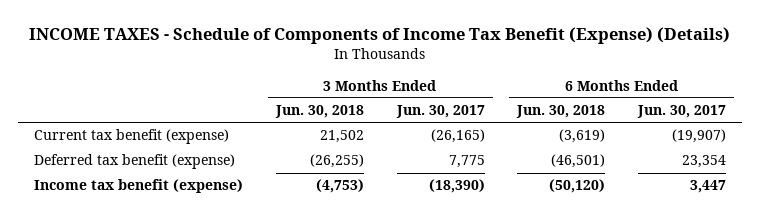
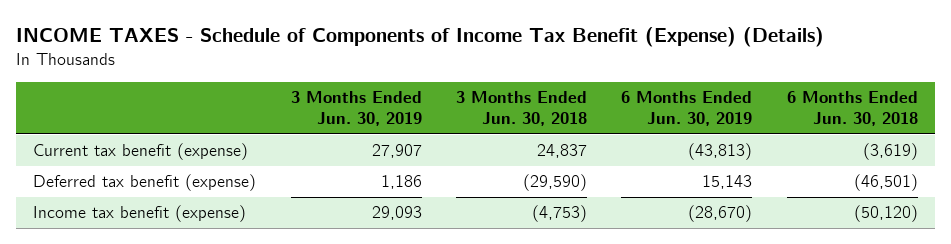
[395,105,485,119] Jun. 30, 2017 -> none
[636,105,726,119] Jun. 30, 2017 -> none
none -> [290,91,422,127] 3 Months Ended Jun. 30, 2019
none -> [621,91,753,127] 6 Months Ended Jun. 30, 2019
[319,130,364,144] 21,502 -> [537,144,588,159] 24,837
[309,154,364,169] (26,255) -> [523,174,588,192] (29,590)

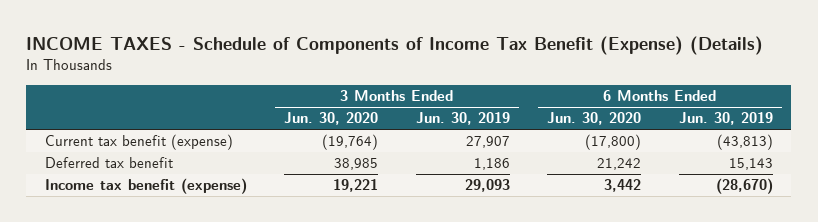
[456,91,588,127] 3 Months Ended Jun. 30, 2018 -> none
[786,91,918,127] 6 Months Ended Jun. 30, 2018 -> none
none -> [284,112,379,126] Jun. 30, 2020
none -> [547,112,642,126] Jun. 30, 2020
[33,174,257,192] Deferred tax benefit (expense) -> [44,157,173,169] Deferred tax benefit

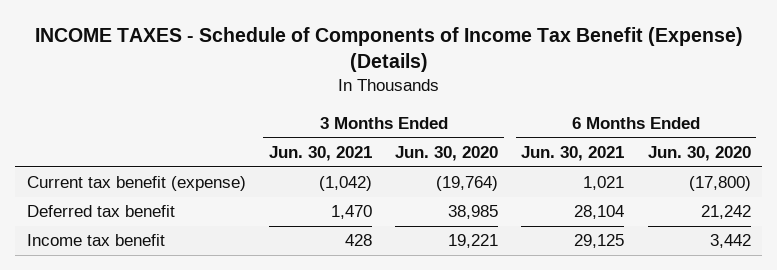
[415,112,510,126] Jun. 30, 2019 -> none
[678,112,773,126] Jun. 30, 2019 -> none
none -> [268,146,372,162] Jun. 30, 2021
none -> [521,146,625,162] Jun. 30, 2021
[44,178,247,195] Income tax benefit (expense) -> [26,234,165,247] Income tax benefit

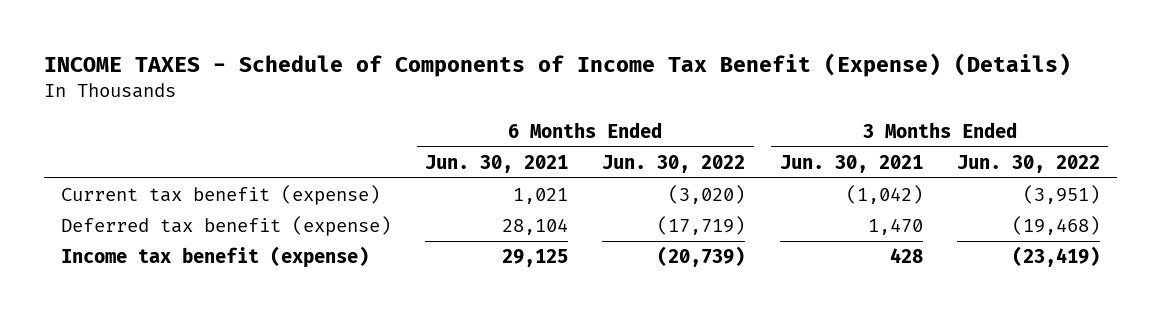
[395,146,499,162] Jun. 30, 2020 -> none
[647,146,751,162] Jun. 30, 2020 -> none
none -> [602,154,746,173] Jun. 30, 2022
none -> [956,154,1100,173] Jun. 30, 2022
[26,205,175,218] Deferred tax benefit -> [61,215,392,236] Deferred tax benefit (expense)
[26,234,165,247] Income tax benefit -> [61,245,370,268] Income tax benefit (expense)

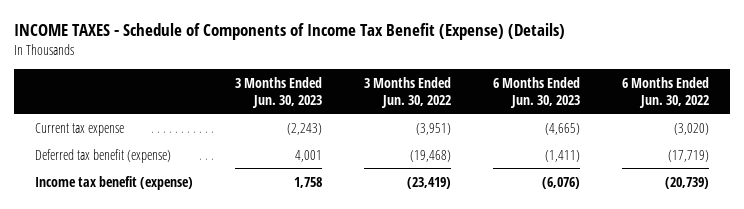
[425,154,569,173] Jun. 30, 2021 -> none
[779,154,923,173] Jun. 30, 2021 -> none
none -> [235,77,323,108] 3 Months Ended Jun. 30, 2023
none -> [492,77,580,108] 6 Months Ended Jun. 30, 2023
[61,184,381,205] Current tax benefit (expense) -> [35,122,125,136] Current tax expense

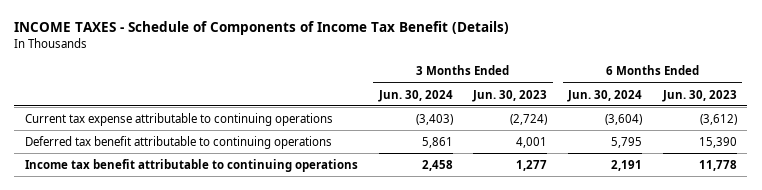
[14,23,566,41] INCOME TAXES - Schedule of Components of Income Tax Benefit (Expense) (Details) -> [14,21,510,36] INCOME TAXES - Schedule of Components of Income Tax Benefit (Details)
[363,77,451,108] 3 Months Ended Jun. 30, 2022 -> none
[621,77,709,108] 6 Months Ended Jun. 30, 2022 -> none
none -> [377,89,453,102] Jun. 30, 2024
none -> [567,89,643,102] Jun. 30, 2024
[35,122,125,136] Current tax expense -> [24,112,333,126] Current tax expense attributable to continuing operations
[287,122,323,135] (2,243) -> [510,113,548,125] (2,724)
[544,122,580,135] (4,665) -> [699,113,737,125] (3,612)
[35,148,172,163] Deferred tax benefit (expense) -> [24,135,332,149] Deferred tax benefit attributable to continuing operations
[544,149,580,162] (1,411) -> [698,136,737,148] 15,390
[35,175,194,190] Income tax benefit (expense) -> [24,158,358,172] Income tax benefit attributable to continuing operations
[294,176,323,188] 1,758 -> [516,159,548,171] 1,277
[541,176,580,189] (6,076) -> [698,159,737,171] 11,778

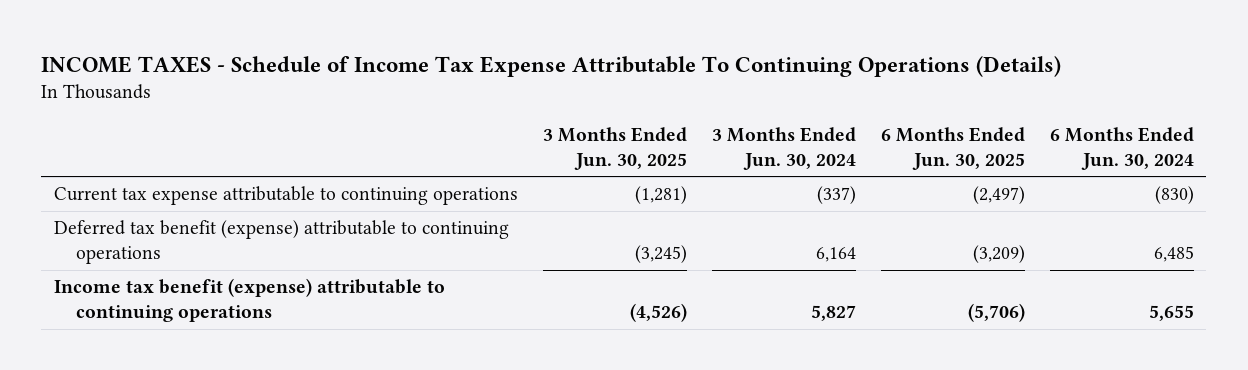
[14,21,510,36] INCOME TAXES - Schedule of Components of Income Tax Benefit (Details) -> [41,55,1062,77] INCOME TAXES - Schedule of Income Tax Expense Attributable To Continuing Operations (Details)
[472,89,548,102] Jun. 30, 2023 -> none
[661,89,737,102] Jun. 30, 2023 -> none
none -> [542,126,687,170] 3 Months Ended Jun. 30, 2025
none -> [880,126,1025,170] 6 Months Ended Jun. 30, 2025
[415,113,453,125] (3,403) -> [816,186,856,205] (337)
[605,113,643,125] (3,604) -> [1154,186,1194,205] (830)
[24,135,332,149] Deferred tax benefit attributable to continuing operations -> [53,220,509,265] Deferred tax benefit (expense) attributable to continuing operations
[421,136,453,148] 5,861 -> [815,247,856,263] 6,164
[611,136,643,148] 5,795 -> [1153,246,1194,263] 6,485
[24,158,358,172] Income tax benefit attributable to continuing operations -> [53,278,445,323] Income tax benefit (expense) attributable to continuing operations
[421,159,453,171] 2,458 -> [810,305,856,322] 5,827
[611,159,643,171] 2,191 -> [1148,305,1194,322] 5,655

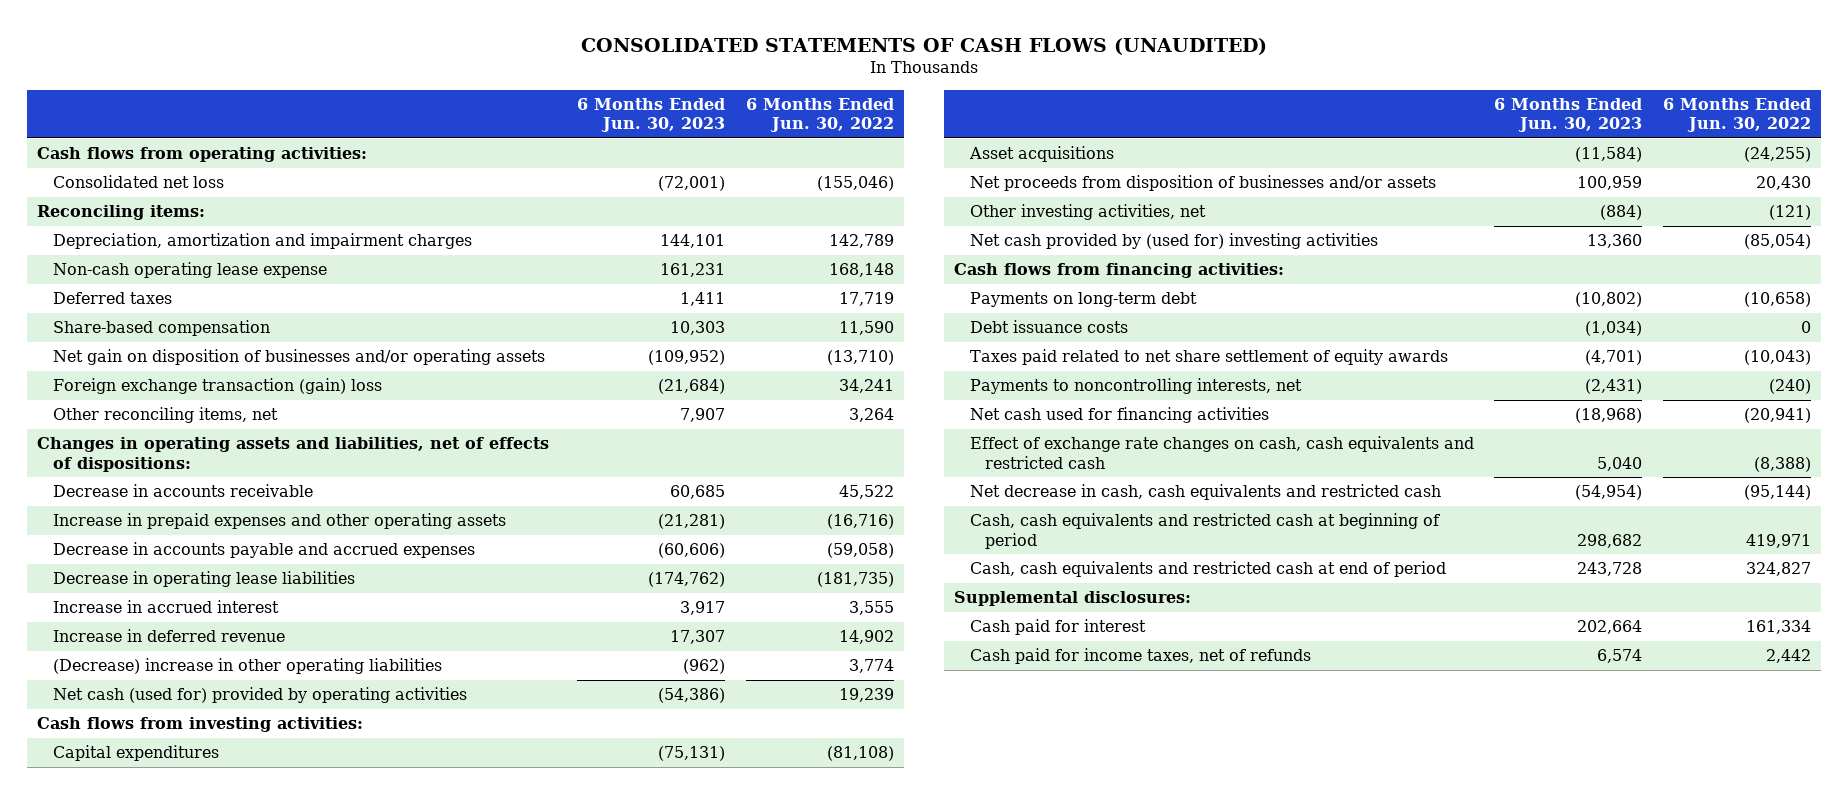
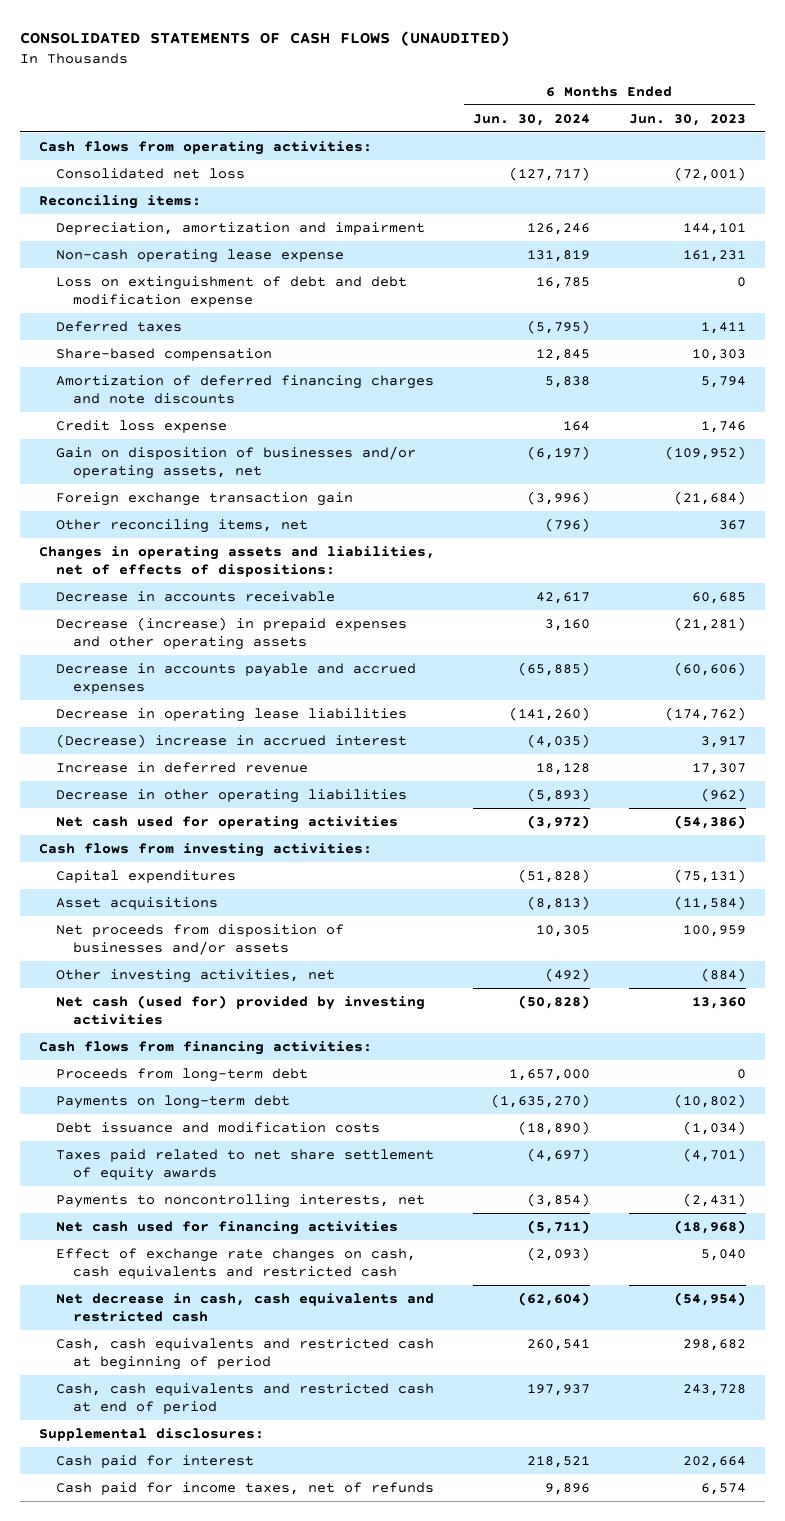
[745,97,894,133] 6 Months Ended Jun. 30, 2022 -> none
none -> [473,113,591,126] Jun. 30, 2024
[52,233,472,250] Depreciation, amortization and impairment charges -> [55,221,425,235] Depreciation, amortization and impairment
none -> [55,275,407,307] Loss on extinguishment of debt and debt modification expense
none -> [55,374,434,404] Amortization of deferred financing charges and note discounts
none -> [55,419,227,433] Credit loss expense
[52,349,545,366] Net gain on disposition of businesses and/or operating assets -> [55,445,416,479] Gain on disposition of businesses and/or operating assets, net
[52,378,382,395] Foreign exchange transaction (gain) loss -> [55,491,353,506] Foreign exchange transaction gain
[680,408,726,423] 7,907 -> [718,519,746,530] 367
[52,513,506,530] Increase in prepaid expenses and other operating assets -> [55,616,407,650] Decrease (increase) in prepaid expenses and other operating assets
[52,600,279,614] Increase in accrued interest -> [55,733,407,748] (Decrease) increase in accrued interest
[52,658,442,675] (Decrease) increase in other operating liabilities -> [55,788,407,803] Decrease in other operating liabilities
[52,687,467,704] Net cash (used for) provided by operating activities -> [55,815,398,830] Net cash used for operating activities
[969,233,1378,250] Net cash provided by (used for) investing activities -> [55,994,425,1025] Net cash (used for) provided by investing activities
none -> [55,1067,308,1082] Proceeds from long-term debt
[969,320,1128,334] Debt issuance costs -> [55,1121,380,1133] Debt issuance and modification costs

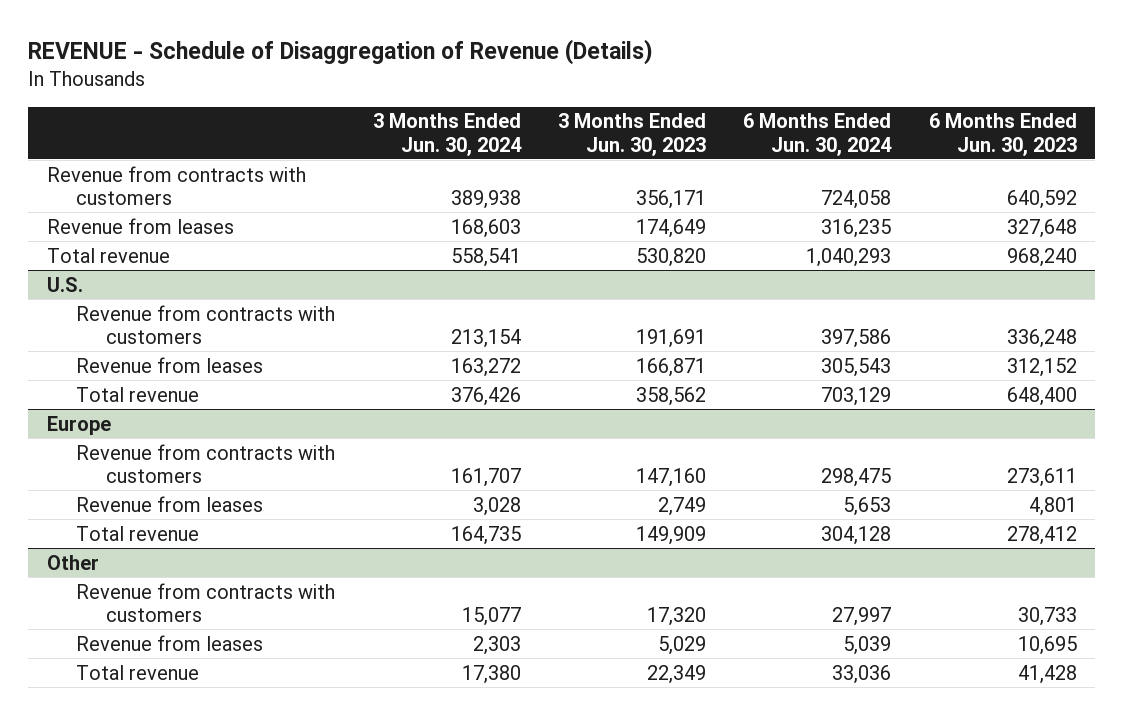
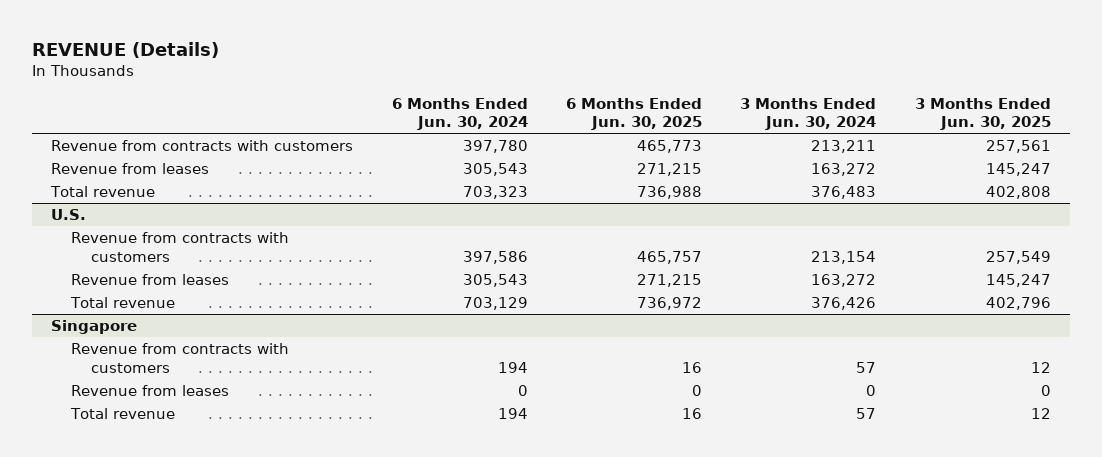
[27,39,653,66] REVENUE - Schedule of Disaggregation of Revenue (Details) -> [32,41,220,58] REVENUE (Details)
[557,113,706,156] 3 Months Ended Jun. 30, 2023 -> none
[928,113,1077,156] 6 Months Ended Jun. 30, 2023 -> none
none -> [566,97,703,131] 6 Months Ended Jun. 30, 2025
none -> [914,97,1051,131] 3 Months Ended Jun. 30, 2025
[450,189,521,209] 389,938 -> [811,140,877,154] 213,211
[821,189,892,209] 724,058 -> [462,140,528,154] 397,780
[450,218,521,238] 168,603 -> [811,163,877,177] 163,272
[821,218,892,238] 316,235 -> [462,163,528,177] 305,543
[450,247,521,267] 558,541 -> [811,186,877,200] 376,483
[806,247,892,267] 1,040,293 -> [462,186,528,200] 703,323
[46,415,111,435] Europe -> none
[46,554,99,570] Other -> none
[76,582,336,622] Revenue from contracts with customers -> none
[76,634,264,651] Revenue from leases -> none
[76,664,200,680] Total revenue -> none
none -> [51,320,138,335] Singapore
[450,467,521,487] 161,707 -> [856,361,877,373] 57
[821,467,892,487] 298,475 -> [497,361,528,373] 194
[472,496,521,516] 3,028 -> [866,385,877,397] 0
[843,496,892,516] 5,653 -> [517,385,528,397] 0
[450,525,521,545] 164,735 -> [856,408,877,420] 57
[821,525,892,545] 304,128 -> [497,408,528,420] 194

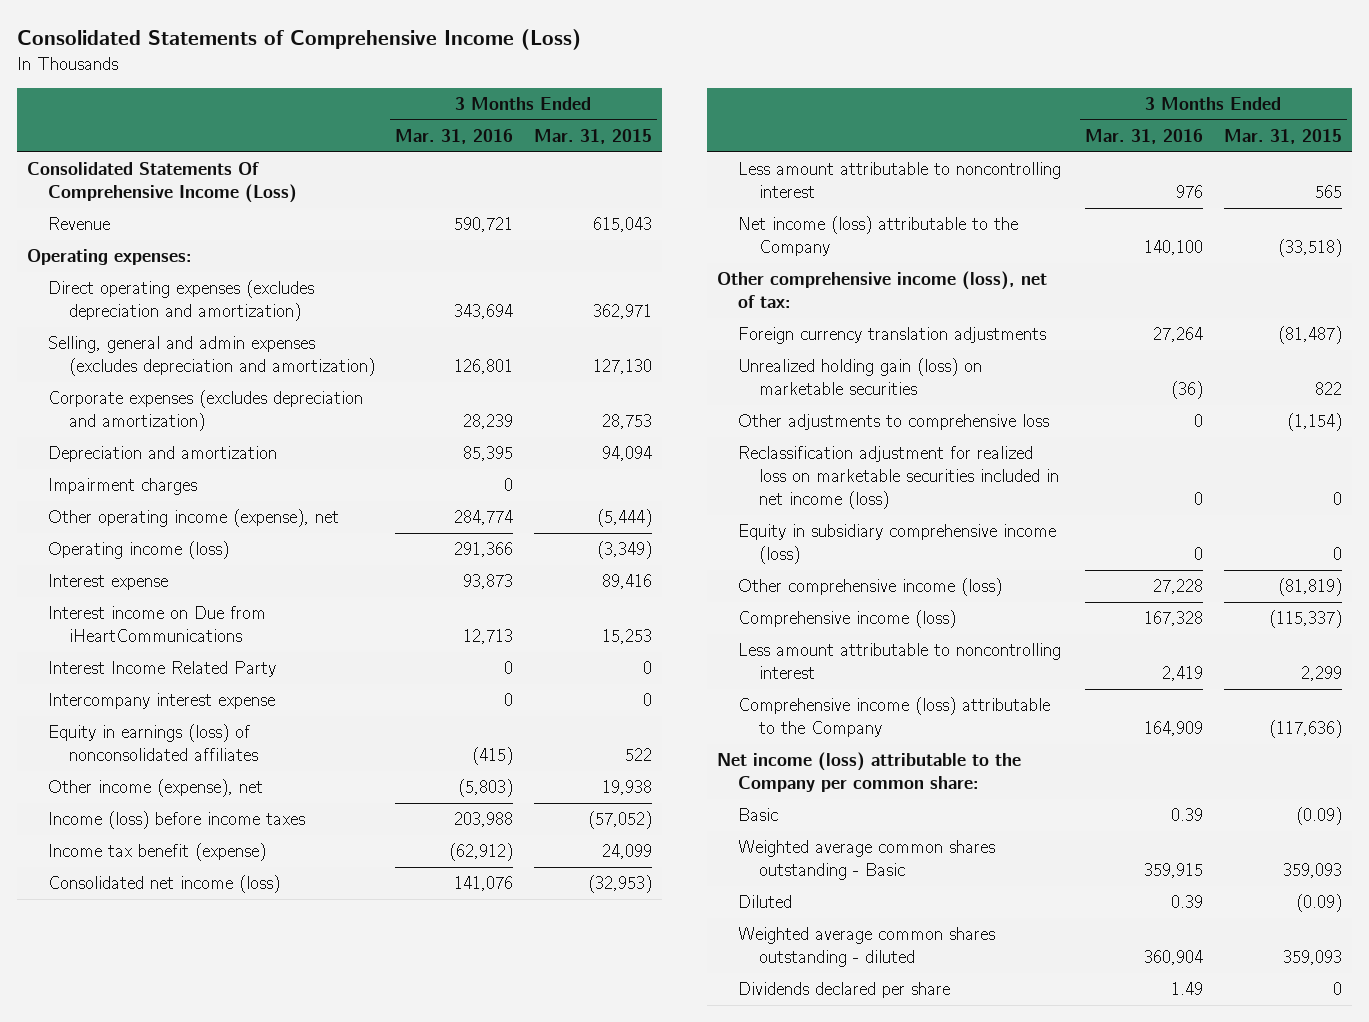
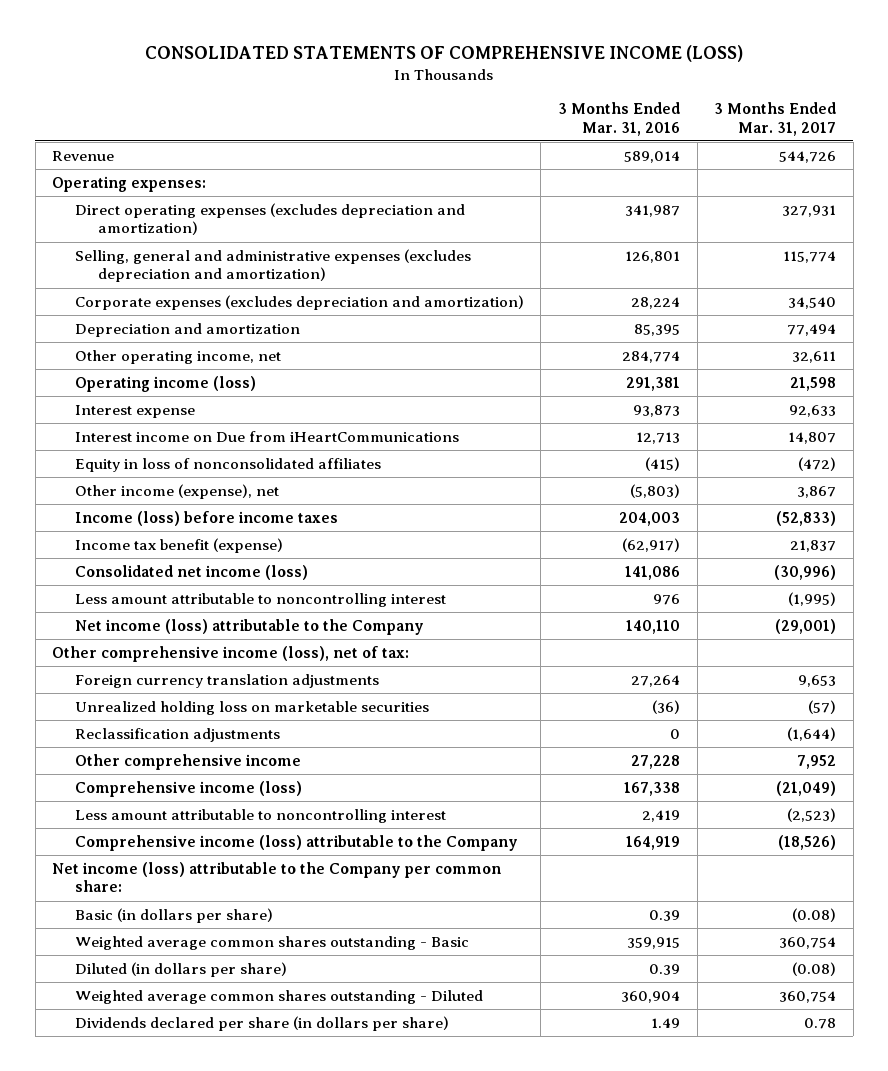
[17,29,582,51] Consolidated Statements of Comprehensive Income (Loss) -> [145,44,744,62] CONSOLIDATED STATEMENTS OF COMPREHENSIVE INCOME (LOSS)
[533,129,652,145] Mar. 31, 2015 -> none
none -> [714,101,837,136] 3 Months Ended Mar. 31, 2017
[27,162,298,204] Consolidated Statements Of Comprehensive Income (Loss) -> none
[454,217,514,233] 590,721 -> [624,150,681,163] 589,014
[454,304,514,320] 343,694 -> [625,204,681,217] 341,987
[48,336,375,377] Selling, general and admin expenses (excludes depreciation and amortization) -> [74,248,471,283] Selling, general and administrative expenses (excludes depreciation and amortization)
[463,414,514,430] 28,239 -> [631,296,681,309] 28,224
[48,478,198,496] Impairment charges -> none
[48,509,340,528] Other operating income (expense), net -> [74,349,281,364] Other operating income, net
[454,542,514,558] 291,366 -> [626,376,681,391] 291,381
[48,661,277,678] Interest Income Related Party -> none
[48,693,276,710] Intercompany interest expense -> none
[48,724,258,762] Equity in earnings (loss) of nonconsolidated affiliates -> [74,457,381,472] Equity in loss of nonconsolidated affiliates
[454,812,514,828] 203,988 -> [619,511,681,526] 204,003
[449,843,514,862] (62,912) -> [622,537,681,552] (62,917)
[454,876,514,892] 141,076 -> [625,565,681,580] 141,086
[1144,240,1204,256] 140,100 -> [626,619,681,634] 140,110
[738,414,1050,431] Other adjustments to comprehensive loss -> none
[738,524,1057,565] Equity in subsidiary comprehensive income (loss) -> none
[738,358,983,396] Unrealized holding gain (loss) on marketable securities -> [74,700,429,715] Unrealized holding loss on marketable securities
[738,446,1059,510] Reclassification adjustment for realized loss on marketable securities included in net income (loss) -> [74,727,280,742] Reclassification adjustments
[738,578,1003,597] Other comprehensive income (loss) -> [74,753,301,770] Other comprehensive income
[1144,611,1204,627] 167,328 -> [624,781,681,796] 167,338
[1144,721,1204,737] 164,909 -> [626,835,681,850] 164,919
[738,808,779,822] Basic -> [74,907,273,923] Basic (in dollars per share)
[738,895,793,909] Diluted -> [74,961,287,977] Diluted (in dollars per share)
[738,927,996,968] Weighted average common shares outstanding - diluted -> [74,989,483,1004] Weighted average common shares outstanding - Diluted
[738,982,951,999] Dividends declared per share -> [74,1015,449,1031] Dividends declared per share (in dollars per share)

